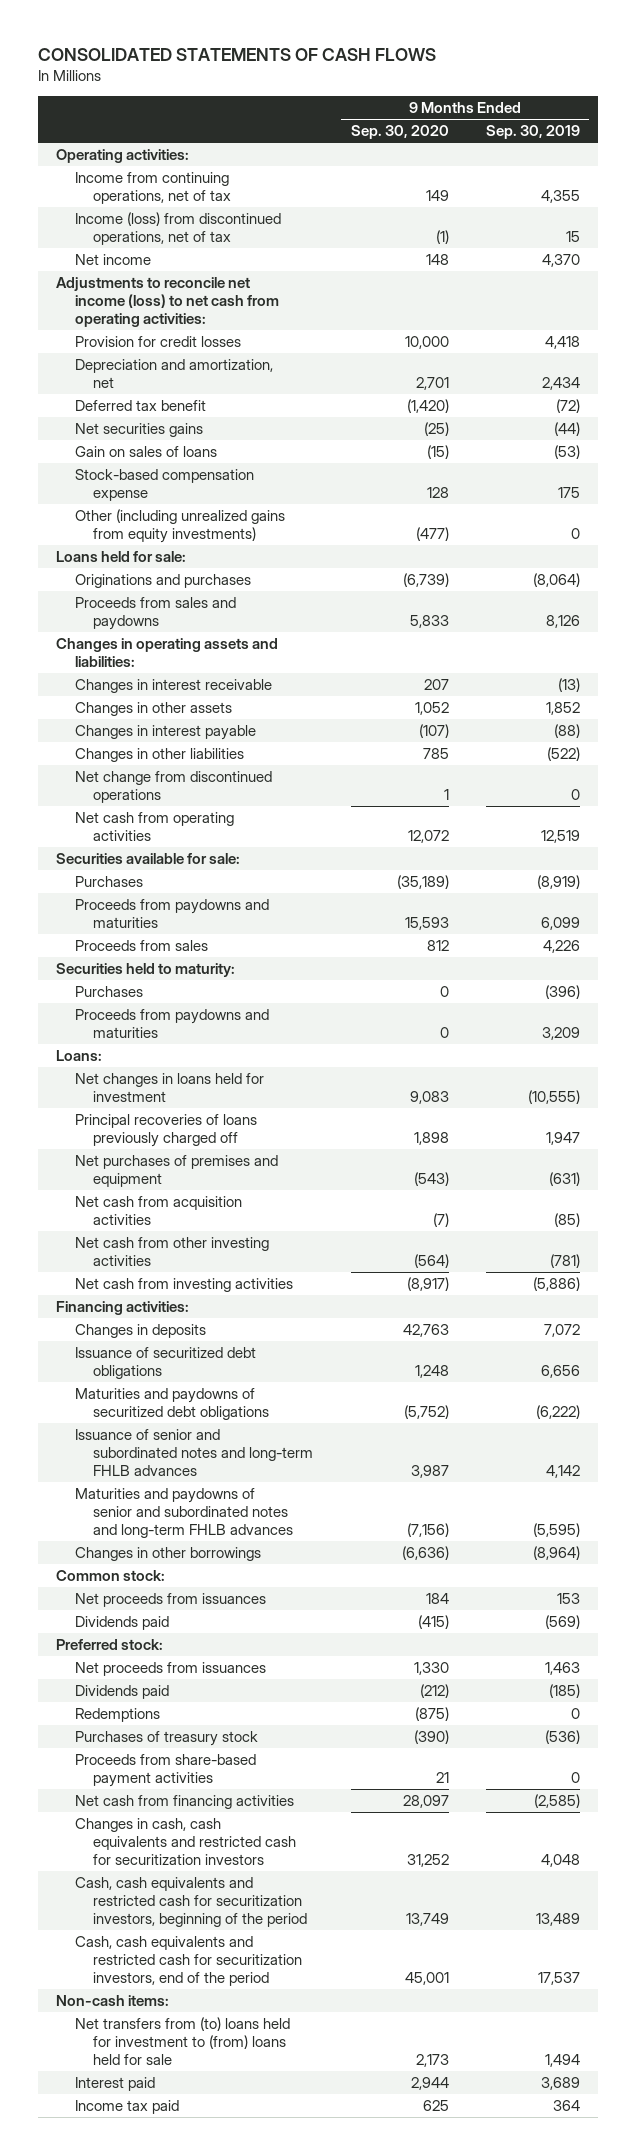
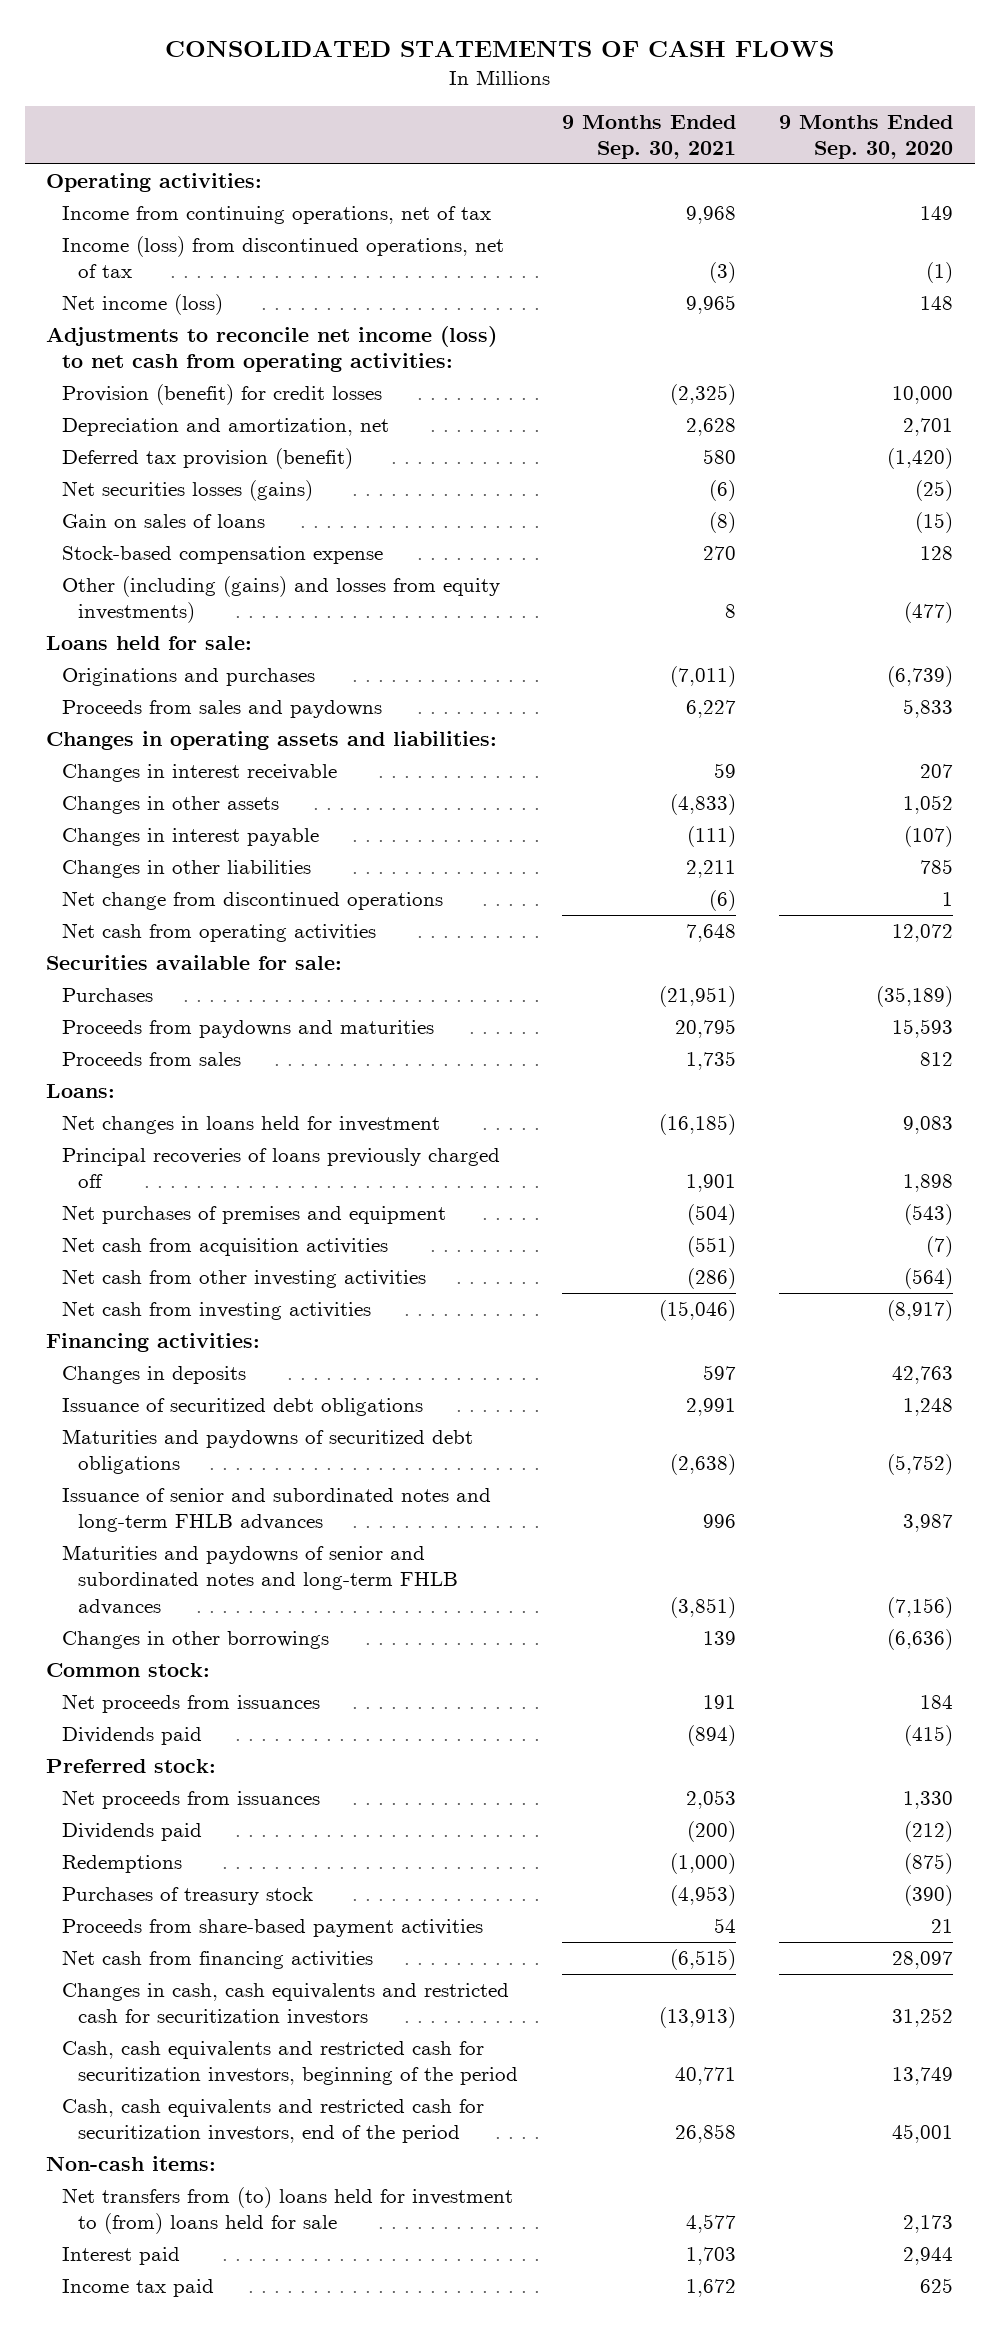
[485,125,580,140] Sep. 30, 2019 -> none
none -> [561,114,736,160] 9 Months Ended Sep. 30, 2021
[74,253,151,265] Net income -> [62,294,224,316] Net income (loss)
[74,335,241,347] Provision for credit losses -> [62,384,383,406] Provision (benefit) for credit losses
[74,399,206,411] Deferred tax benefit -> [62,448,354,470] Deferred tax provision (benefit)
[74,422,203,437] Net securities gains -> [62,480,314,502] Net securities losses (gains)
[74,508,285,544] Other (including unrealized gains from equity investments) -> [62,576,501,624] Other (including (gains) and losses from equity investments)
[56,962,236,977] Securities held to maturity: -> none
[74,985,143,997] Purchases -> none
[74,1008,269,1039] Proceeds from paydowns and maturities -> none

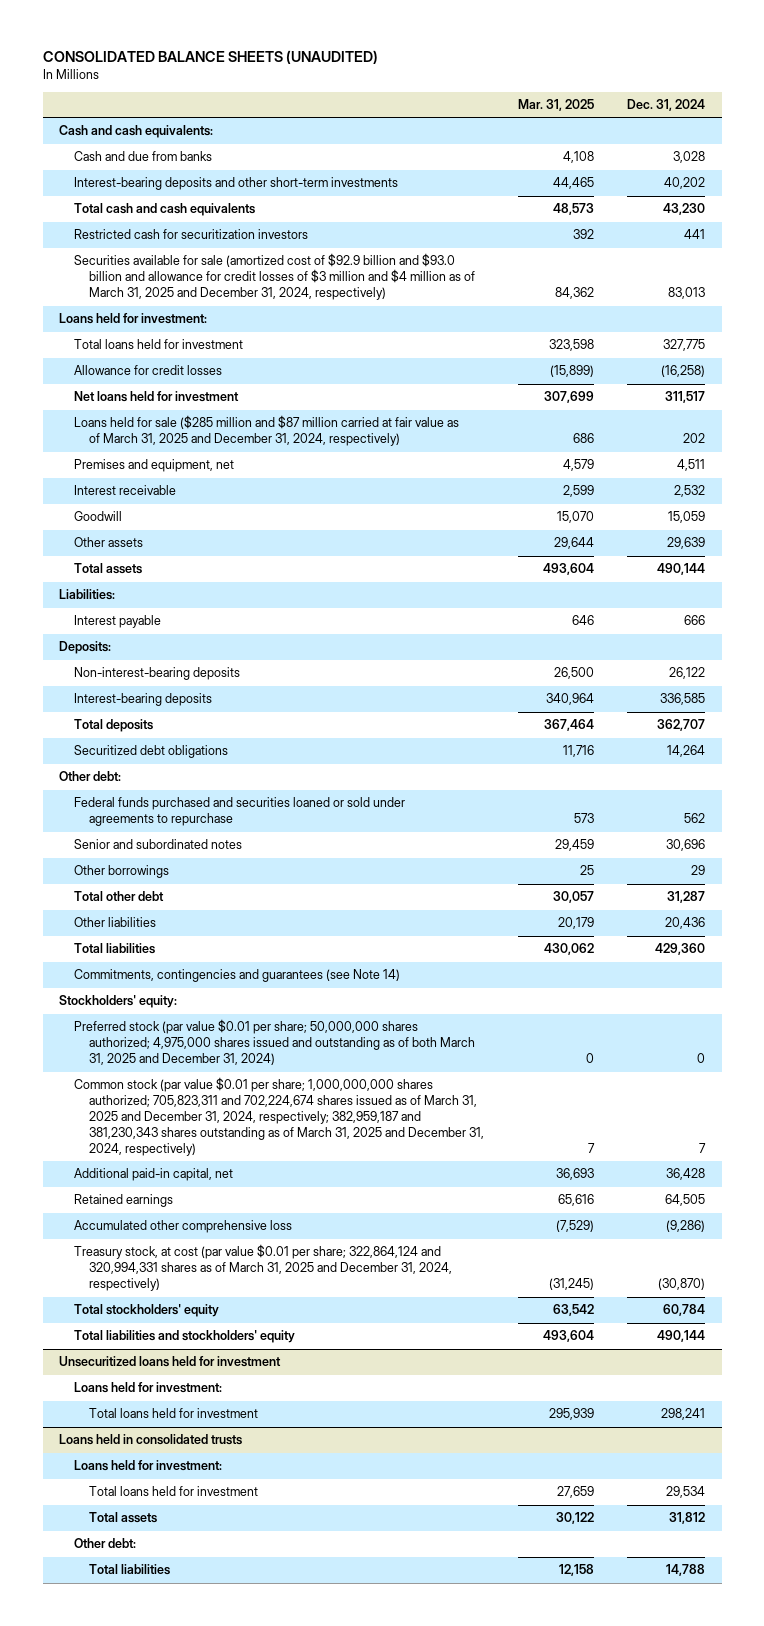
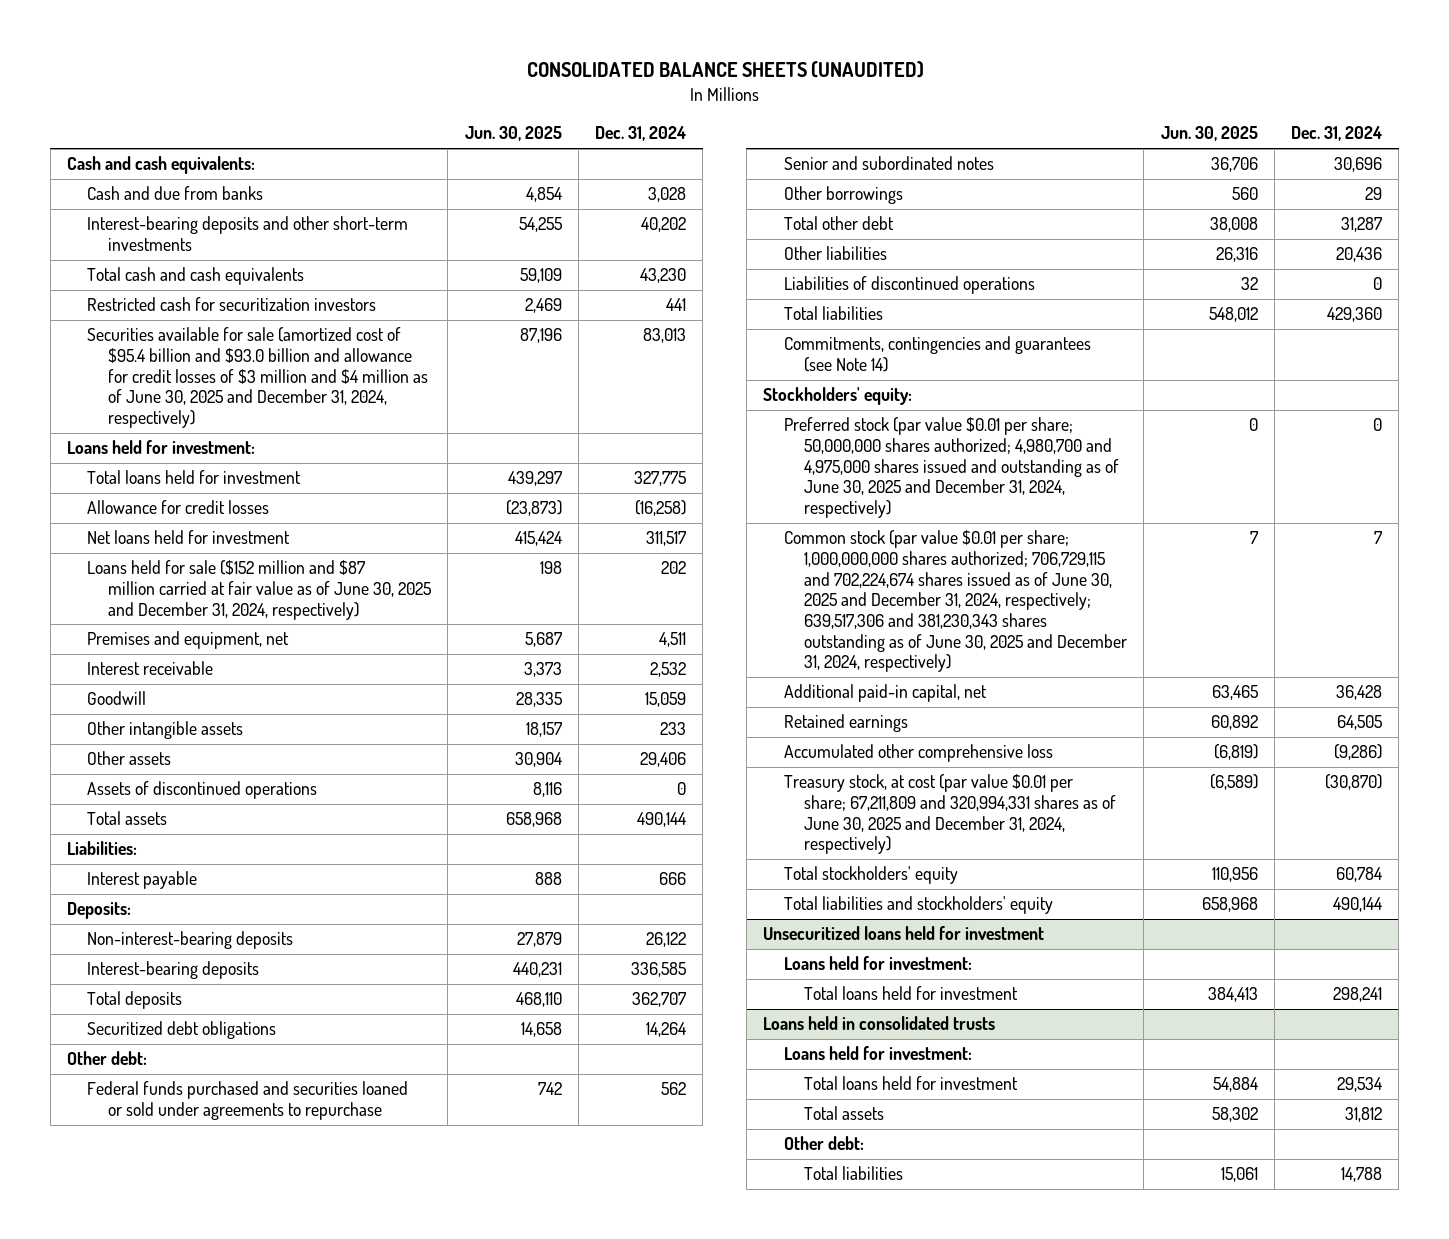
[517,99,594,112] Mar. 31, 2025 -> none
none -> [464,126,562,142] Jun. 30, 2025
[74,253,476,301] Securities available for sale (amortized cost of $92.9 billion and $93.0 billion and allowance for credit losses of $3 million and $4 million as of March 31, 2025 and December 31, 2024, respectively) -> [87,327,428,428] Securities available for sale (amortized cost of $95.4 billion and $93.0 billion and allowance for credit losses of $3 million and $4 million as of June 30, 2025 and December 31, 2024, respectively)
[74,415,460,447] Loans held for sale ($285 million and $87 million carried at fair value as of March 31, 2025 and December 31, 2024, respectively) -> [87,560,431,620] Loans held for sale ($152 million and $87 million carried at fair value as of June 30, 2025 and December 31, 2024, respectively)
none -> [87,721,244,740] Other intangible assets
[666,537,705,550] 29,639 -> [640,752,687,768] 29,406
none -> [87,781,318,800] Assets of discontinued operations
none -> [783,276,1035,295] Liabilities of discontinued operations
[74,1019,476,1066] Preferred stock (par value $0.01 per share; 50,000,000 shares authorized; 4,975,000 shares issued and outstanding as of both March 31, 2025 and December 31, 2024) -> [783,417,1119,518] Preferred stock (par value $0.01 per share; 50,000,000 shares authorized; 4,980,700 and 4,975,000 shares issued and outstanding as of June 30, 2025 and December 31, 2024, respectively)
[74,1077,485,1157] Common stock (par value $0.01 per share; 1,000,000,000 shares authorized; 705,823,311 and 702,224,674 shares issued as of March 31, 2025 and December 31, 2024, respectively; 382,959,187 and 381,230,343 shares outstanding as of March 31, 2025 and December 31, 2024, respectively) -> [783,530,1127,673] Common stock (par value $0.01 per share; 1,000,000,000 shares authorized; 706,729,115 and 702,224,674 shares issued as of June 30, 2025 and December 31, 2024, respectively; 639,517,306 and 381,230,343 shares outstanding as of June 30, 2025 and December 31, 2024, respectively)
[74,1244,453,1292] Treasury stock, at cost (par value $0.01 per share; 322,864,124 and 320,994,331 shares as of March 31, 2025 and December 31, 2024, respectively) -> [783,774,1116,855] Treasury stock, at cost (par value $0.01 per share; 67,211,809 and 320,994,331 shares as of June 30, 2025 and December 31, 2024, respectively)

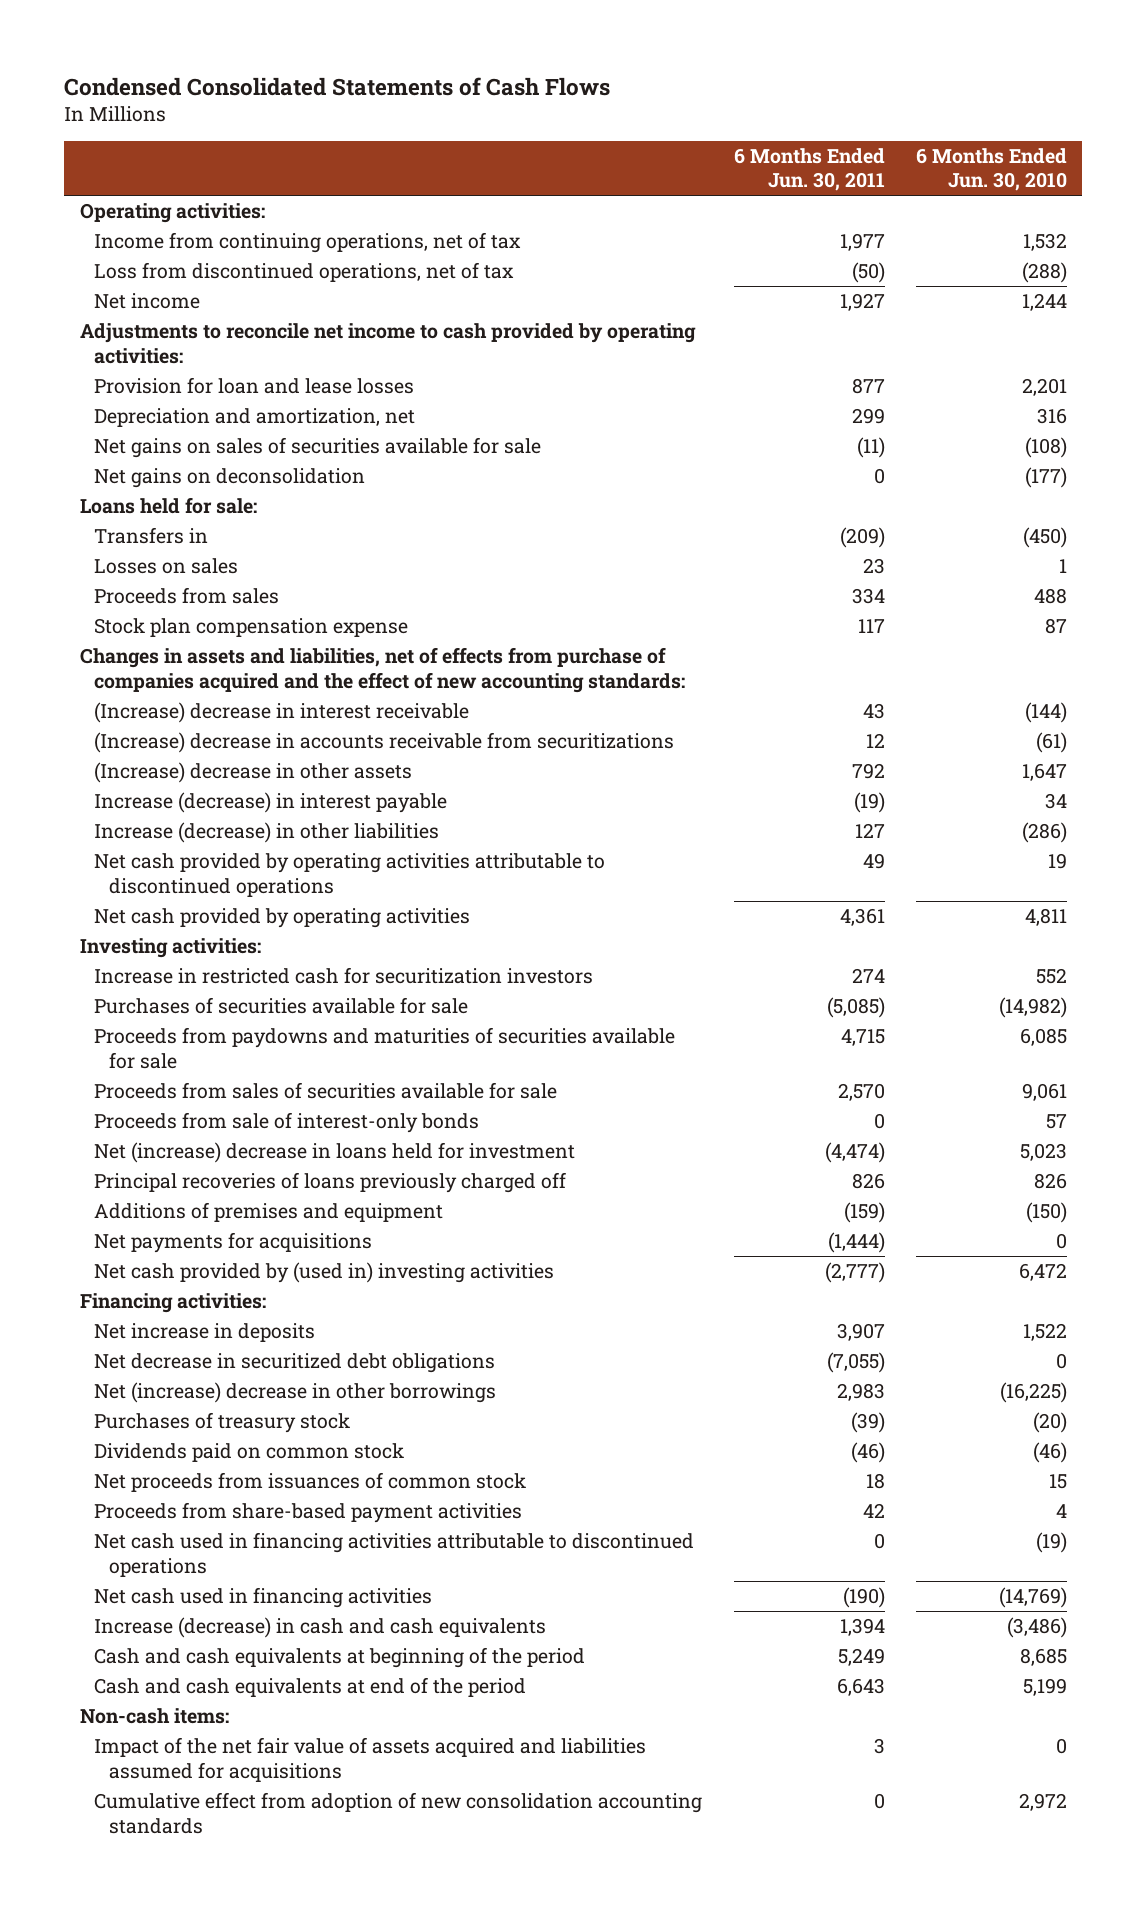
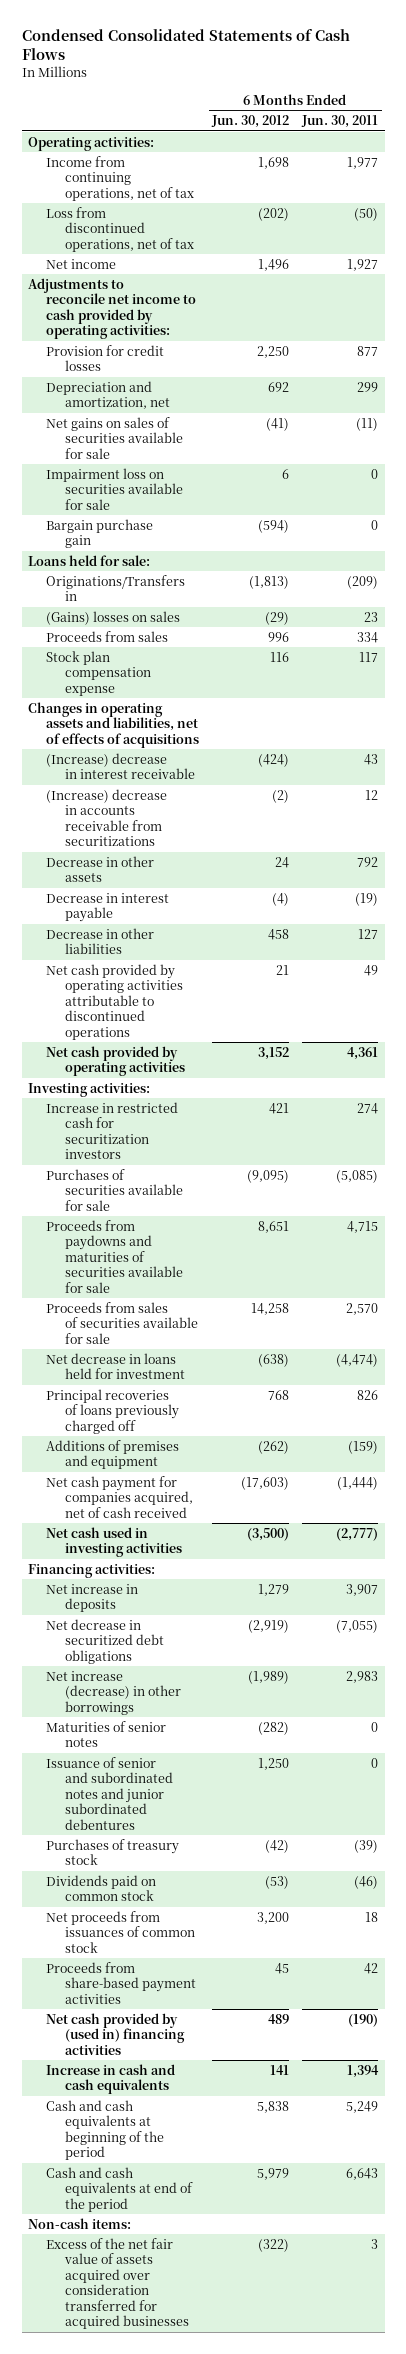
[915,147,1067,192] 6 Months Ended Jun. 30, 2010 -> none
none -> [211,115,290,129] Jun. 30, 2012
[94,377,415,395] Provision for loan and lease losses -> [46,344,165,372] Provision for credit losses
[94,468,366,489] Net gains on deconsolidation -> none
none -> [46,467,183,510] Impairment loss on securities available for sale
none -> [46,518,154,549] Bargain purchase gain
[94,527,209,545] Transfers in -> [46,574,186,602] Originations/Transfers in
[94,558,239,575] Losses on sales -> [46,610,181,625] (Gains) losses on sales
[79,647,686,693] Changes in assets and liabilities, net of effects from purchase of companies acquired and the effect of new accounting standards: -> [28,701,200,748] Changes in operating assets and liabilities, net of effects of acquisitions
[94,762,413,784] (Increase) decrease in other assets -> [46,855,155,883] Decrease in other assets
[94,792,448,814] Increase (decrease) in interest payable -> [46,892,170,923] Decrease in interest payable
[94,822,440,844] Increase (decrease) in other liabilities -> [46,927,155,955] Decrease in other liabilities
[94,1112,480,1134] Proceeds from sale of interest-only bonds -> none
[94,1142,576,1164] Net (increase) decrease in loans held for investment -> [46,1352,185,1380] Net decrease in loans held for investment
[94,1232,373,1254] Net payments for acquisitions -> [46,1475,193,1518] Net cash payment for companies acquired, net of cash received
[94,1262,555,1284] Net cash provided by (used in) investing activities -> [46,1526,182,1558] Net cash used in investing activities
[94,1382,497,1404] Net (increase) decrease in other borrowings -> [46,1670,181,1715] Net increase (decrease) in other borrowings
none -> [46,1720,167,1748] Maturities of senior notes
none -> [46,1756,173,1830] Issuance of senior and subordinated notes and junior subordinated debentures
[94,1532,695,1577] Net cash used in financing activities attributable to discontinued operations -> none
[94,1587,433,1609] Net cash used in financing activities -> [46,2012,185,2055] Net cash provided by (used in) financing activities
[94,1617,547,1639] Increase (decrease) in cash and cash equivalents -> [46,2063,176,2095] Increase in cash and cash equivalents
[94,1737,647,1782] Impact of the net fair value of assets acquired and liabilities assumed for acquisitions -> none
[94,1792,703,1834] Cumulative effect from adoption of new consolidation accounting standards -> none
none -> [46,2237,189,2330] Excess of the net fair value of assets acquired over consideration transferred for acquired businesses

